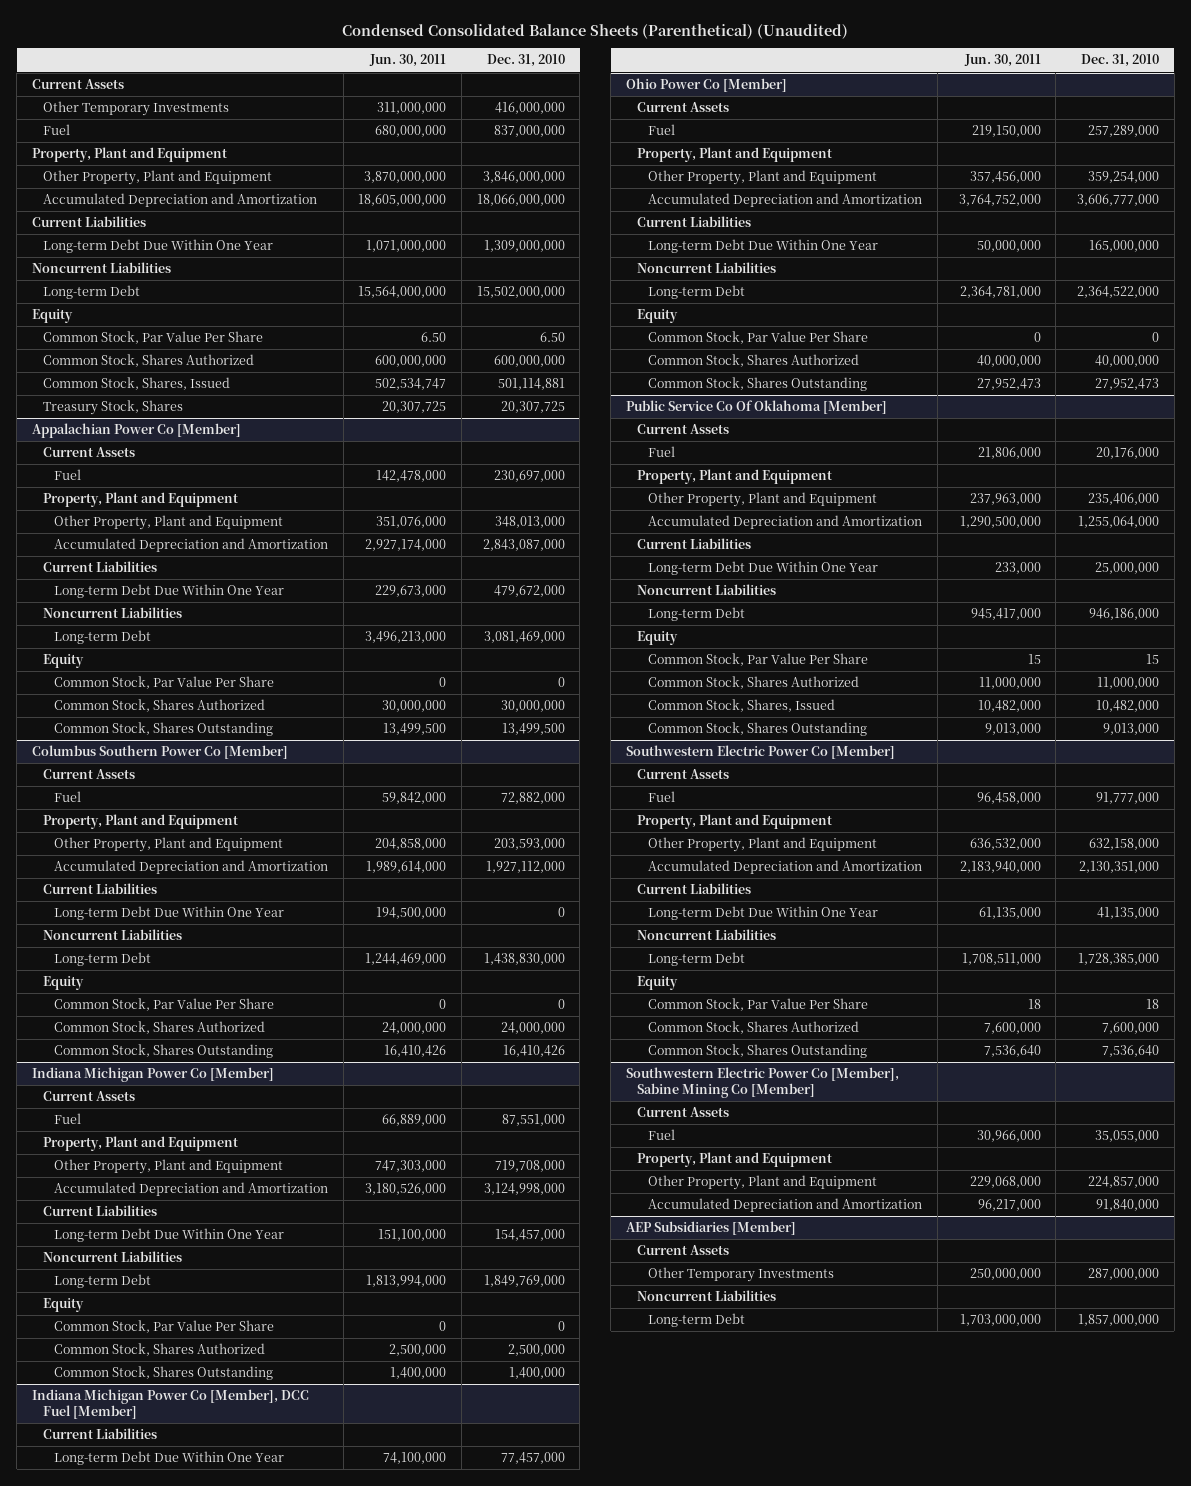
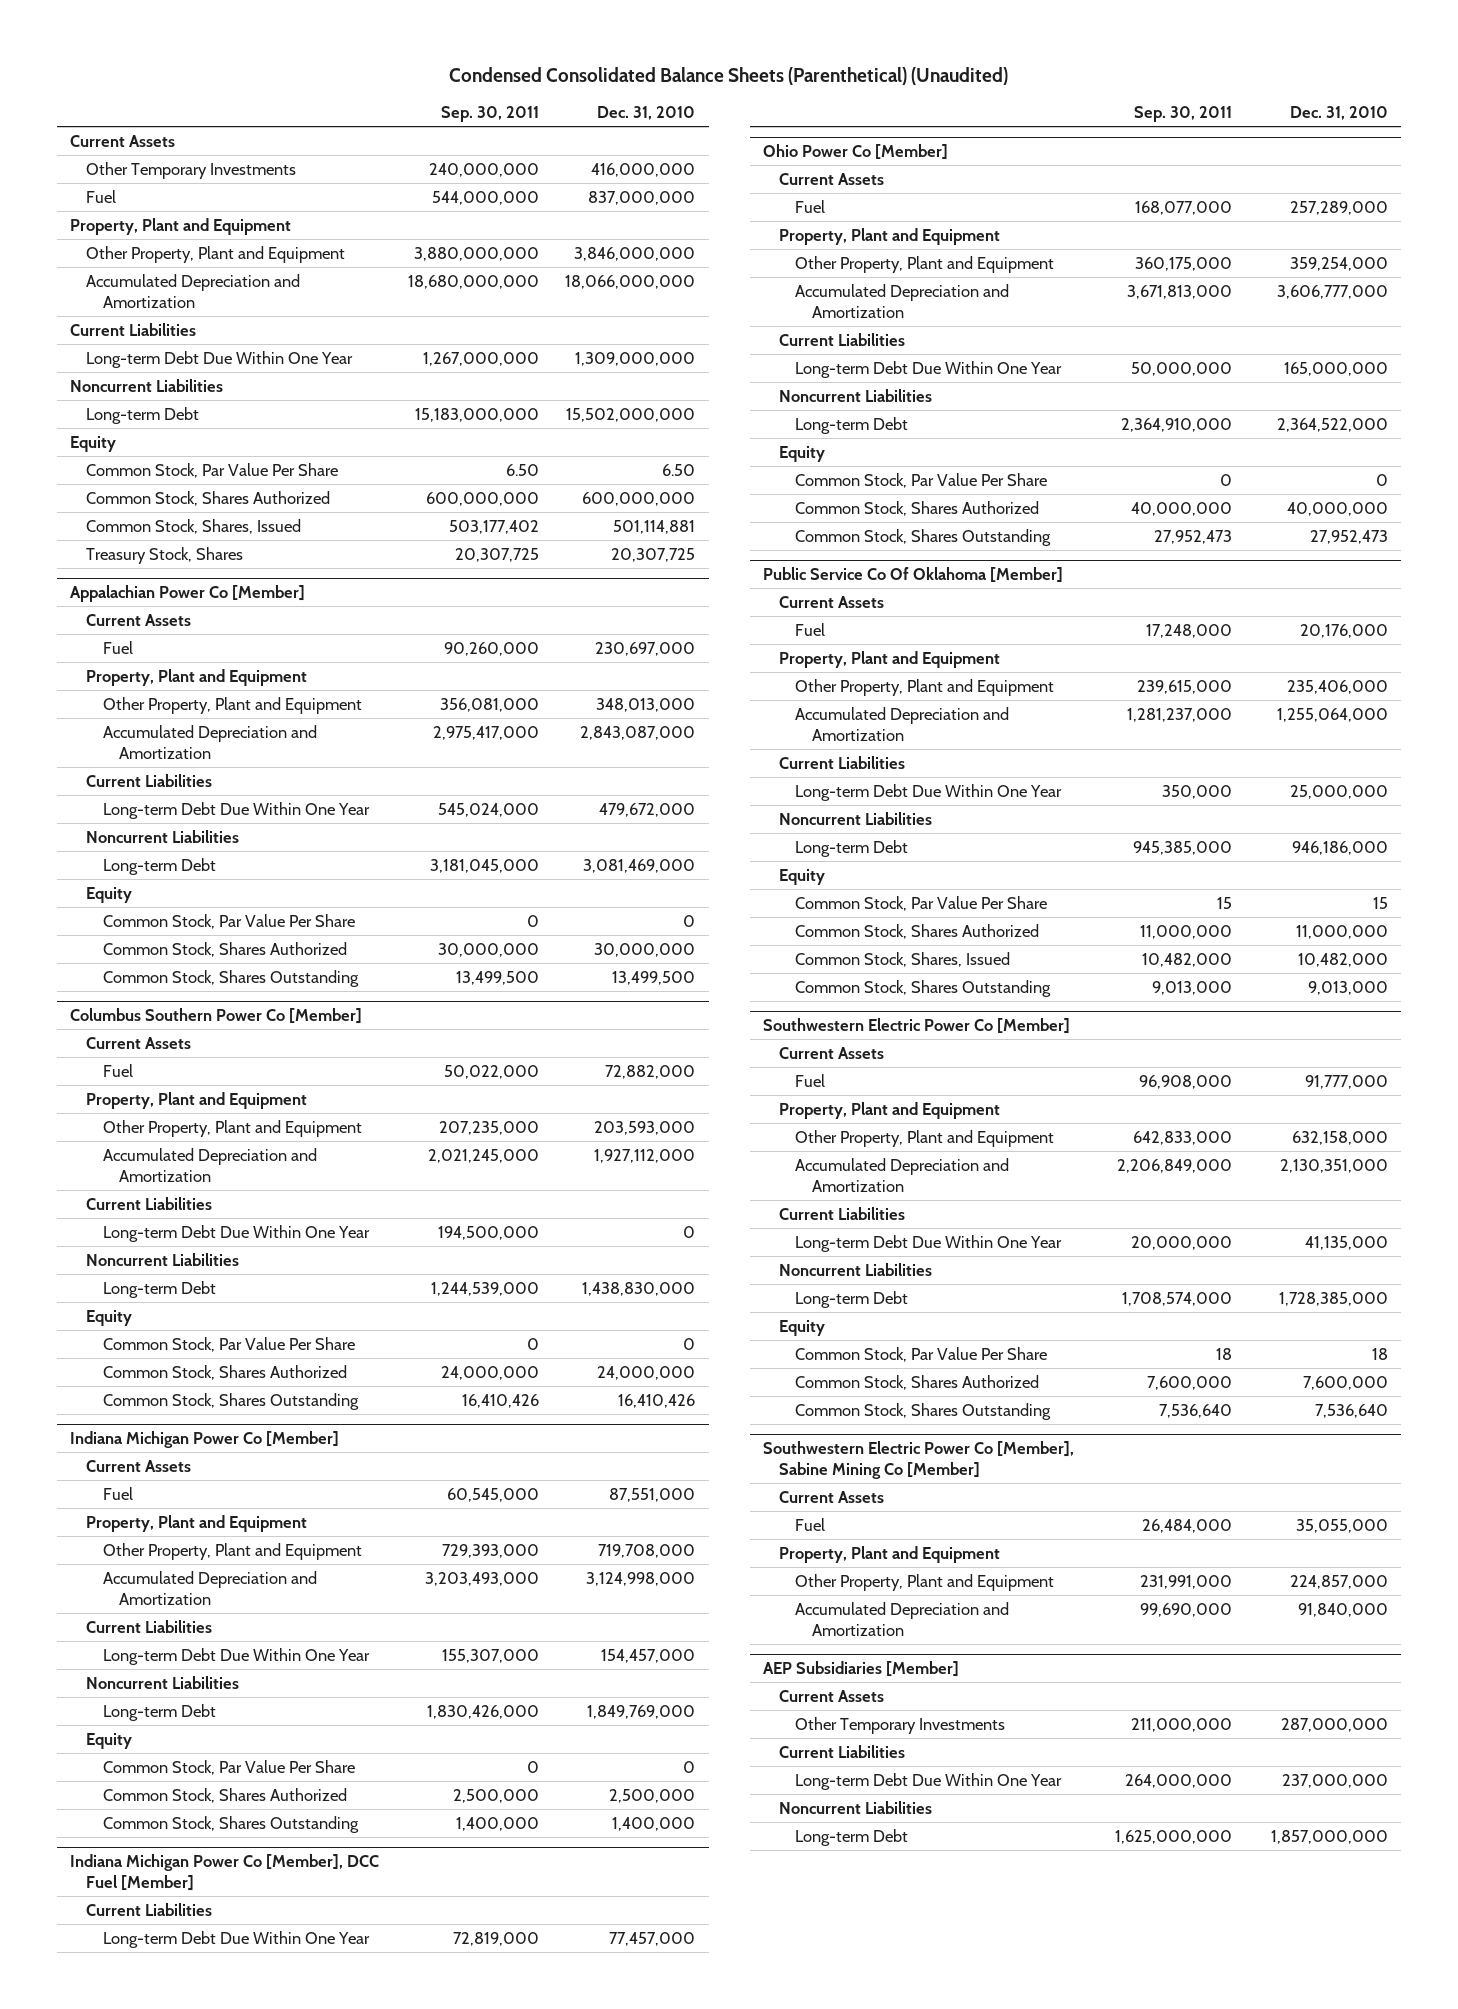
[369,54,447,68] Jun. 30, 2011 -> none
none -> [440,106,539,123] Sep. 30, 2011
none -> [779,1744,906,1758] Current Liabilities
none -> [795,1772,1063,1790] Long-term Debt Due Within One Year

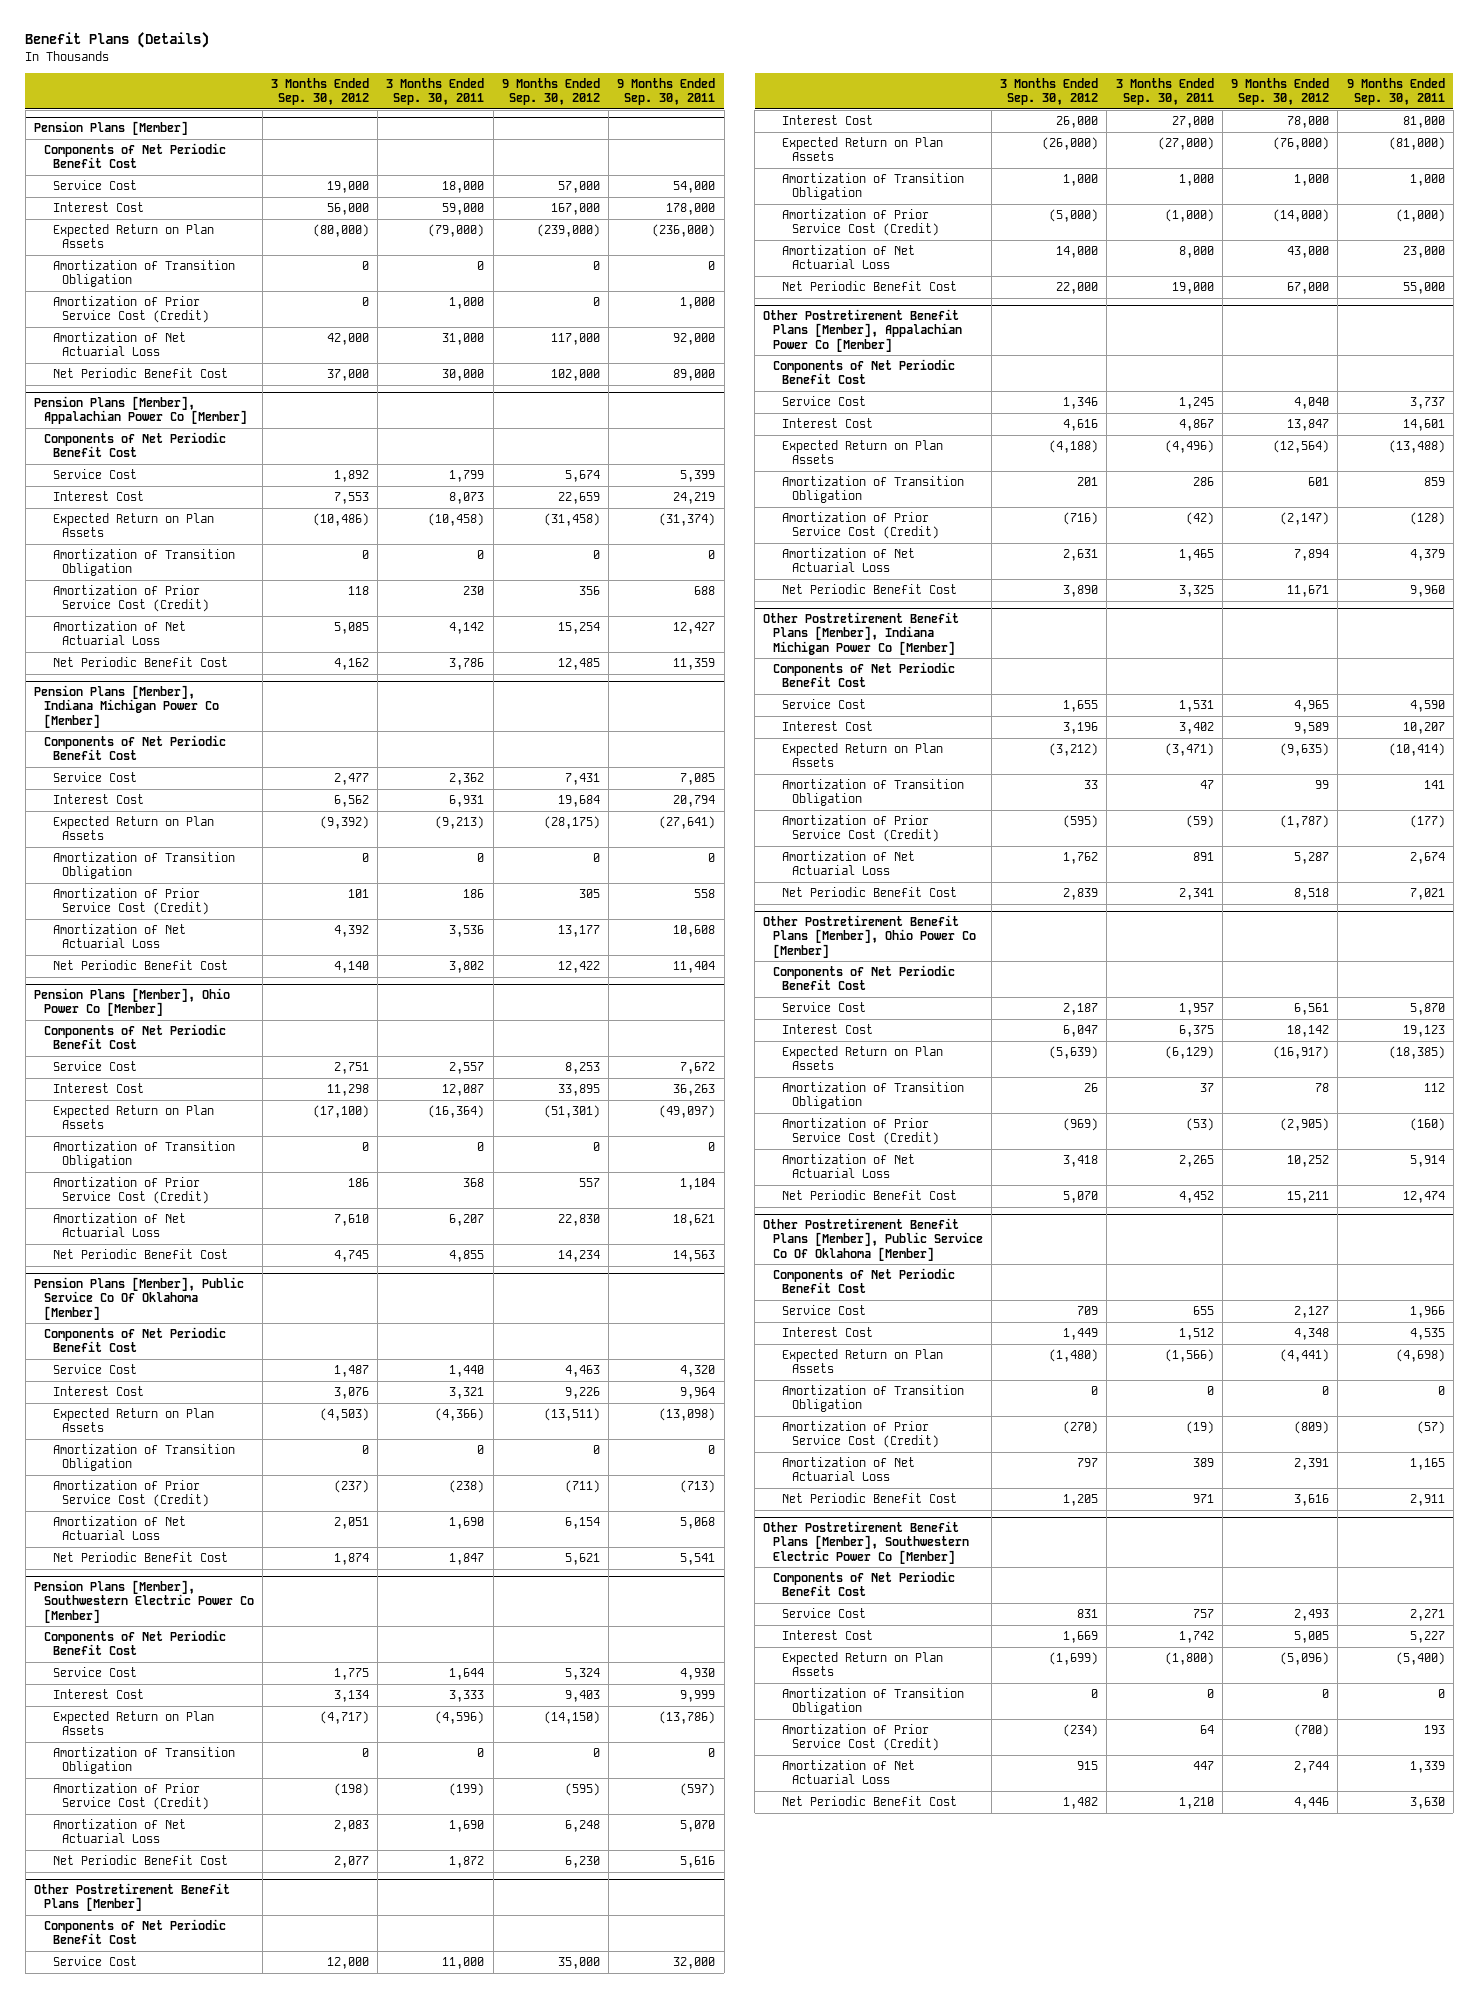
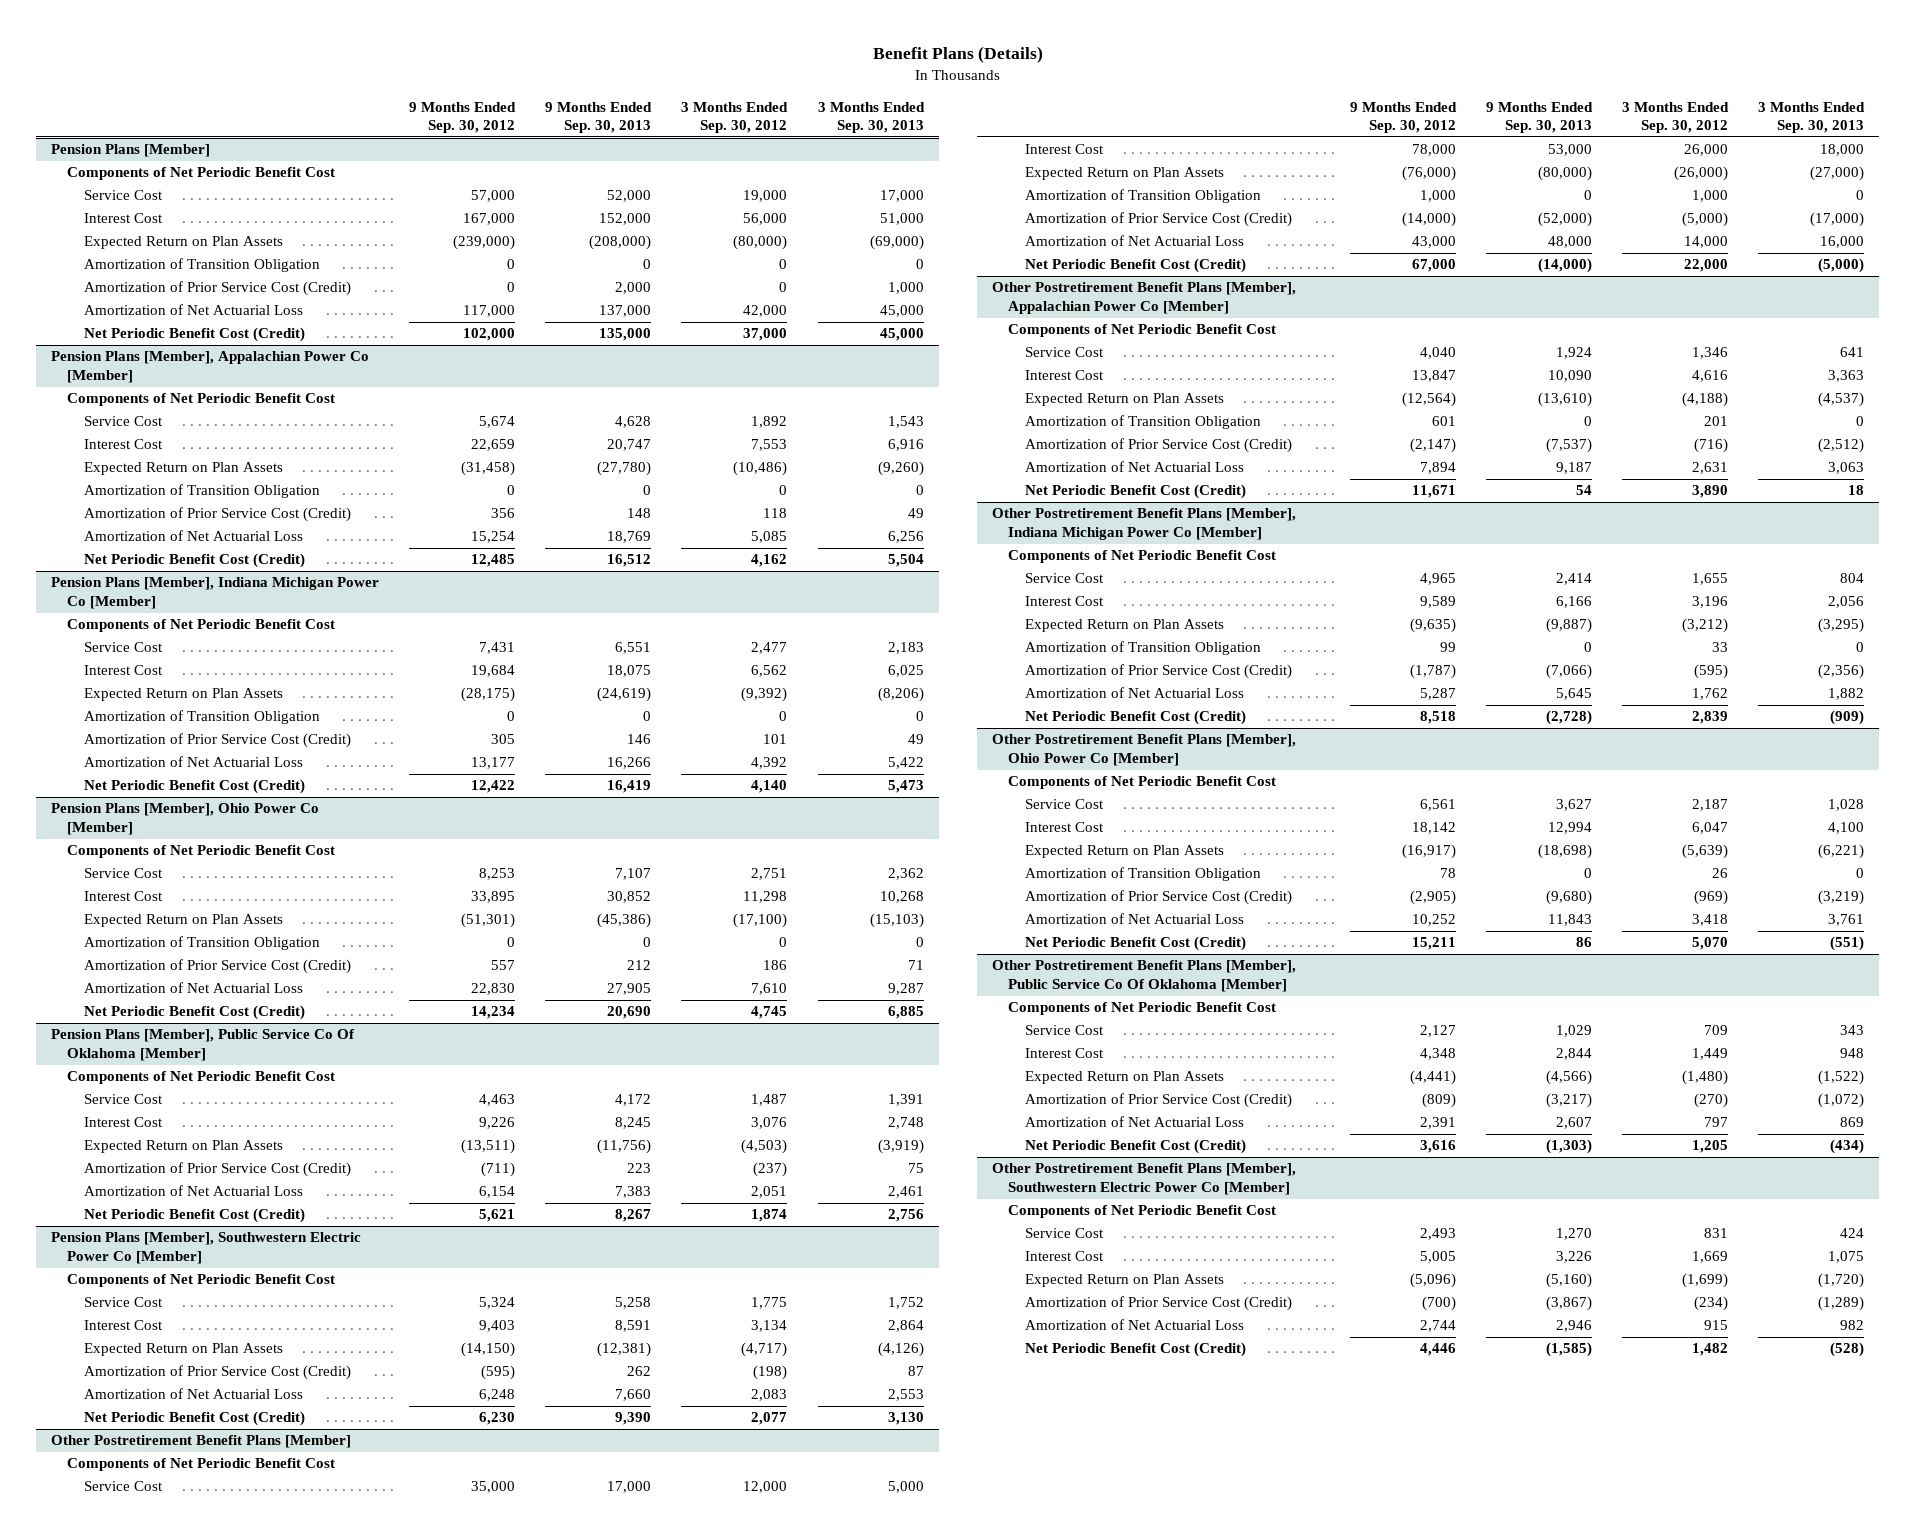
[386,77,485,106] 3 Months Ended Sep. 30, 2011 -> none
[617,77,716,106] 9 Months Ended Sep. 30, 2011 -> none
none -> [545,101,653,134] 9 Months Ended Sep. 30, 2013
none -> [817,101,925,134] 3 Months Ended Sep. 30, 2013
[52,368,228,379] Net Periodic Benefit Cost -> [83,327,305,343] Net Periodic Benefit Cost (Credit)
[52,657,228,668] Net Periodic Benefit Cost -> [83,553,305,569] Net Periodic Benefit Cost (Credit)
[52,960,228,971] Net Periodic Benefit Cost -> [83,779,305,795] Net Periodic Benefit Cost (Credit)
[52,1249,228,1260] Net Periodic Benefit Cost -> [83,1005,305,1021] Net Periodic Benefit Cost (Credit)
[52,1444,235,1472] Amortization of Transition Obligation -> none
[52,1552,228,1563] Net Periodic Benefit Cost -> [83,1208,305,1224] Net Periodic Benefit Cost (Credit)
[52,1747,235,1775] Amortization of Transition Obligation -> none
[52,1855,228,1866] Net Periodic Benefit Cost -> [83,1411,305,1427] Net Periodic Benefit Cost (Credit)
[782,281,958,292] Net Periodic Benefit Cost -> [1024,258,1246,274] Net Periodic Benefit Cost (Credit)
[782,584,958,595] Net Periodic Benefit Cost -> [1024,484,1246,500] Net Periodic Benefit Cost (Credit)
[782,887,958,898] Net Periodic Benefit Cost -> [1024,710,1246,726] Net Periodic Benefit Cost (Credit)
[782,1190,958,1201] Net Periodic Benefit Cost -> [1024,936,1246,952] Net Periodic Benefit Cost (Credit)
[782,1385,965,1413] Amortization of Transition Obligation -> none
[782,1493,958,1504] Net Periodic Benefit Cost -> [1024,1139,1246,1155] Net Periodic Benefit Cost (Credit)
[782,1688,965,1716] Amortization of Transition Obligation -> none
[782,1796,958,1807] Net Periodic Benefit Cost -> [1024,1342,1246,1358] Net Periodic Benefit Cost (Credit)

